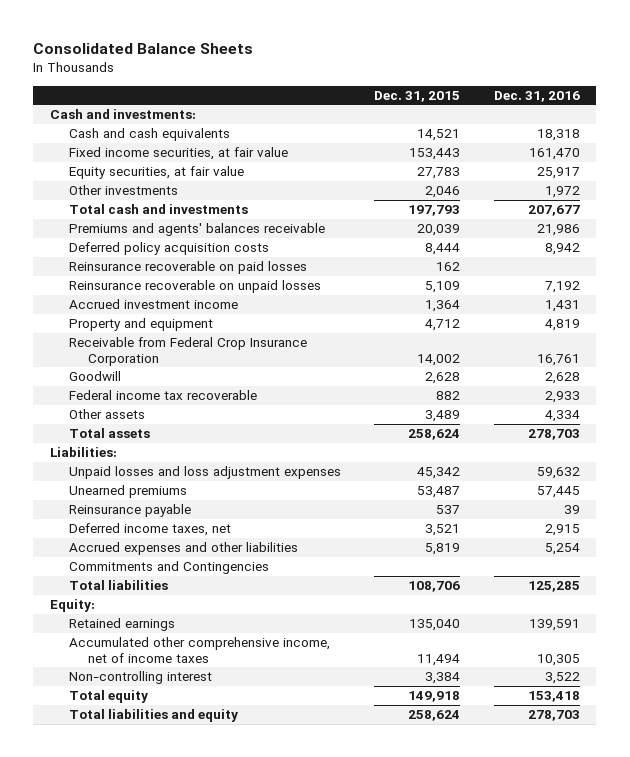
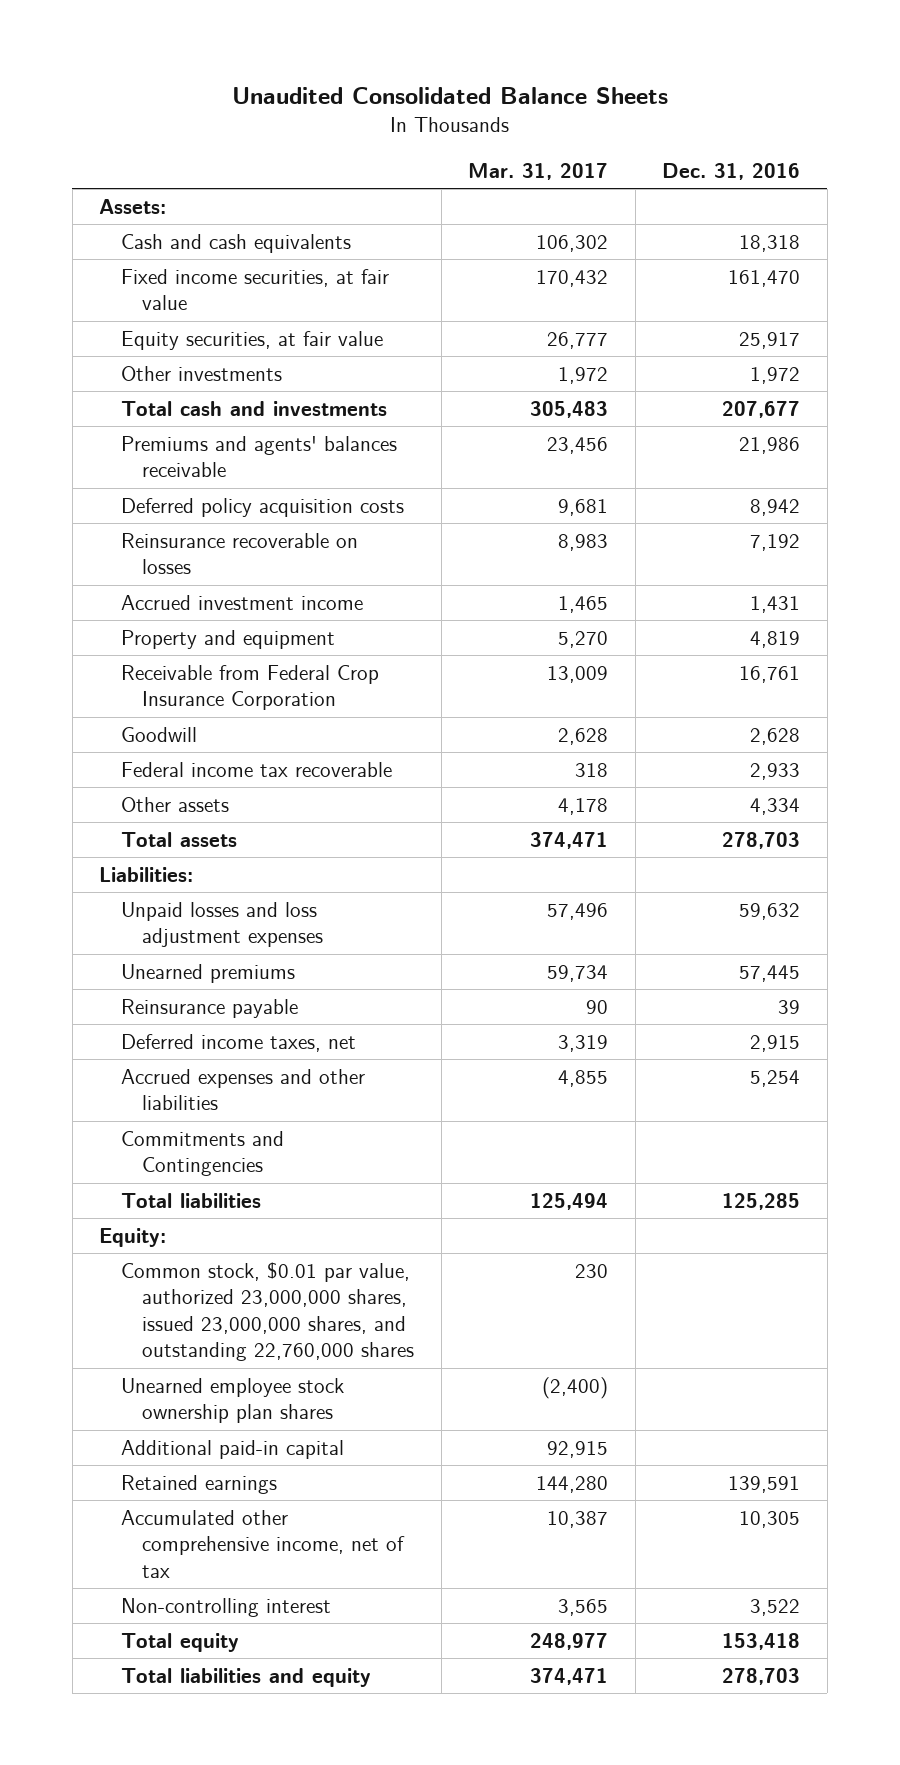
[33,43,254,55] Consolidated Balance Sheets -> [231,87,668,105] Unaudited Consolidated Balance Sheets
[374,90,461,102] Dec. 31, 2015 -> none
none -> [468,162,609,180] Mar. 31, 2017
[50,109,197,120] Cash and investments: -> none
none -> [99,198,167,214] Assets:
[68,261,307,275] Reinsurance recoverable on paid losses -> none
[68,280,321,294] Reinsurance recoverable on unpaid losses -> [120,532,358,575] Reinsurance recoverable on losses
none -> [120,1261,414,1362] Common stock, $0.01 par value, authorized 23,000,000 shares, issued 23,000,000 shares, and outstanding 22,760,000 shares
none -> [120,1377,344,1424] Unearned employee stock ownership plan shares
none -> [120,1439,344,1459] Additional paid-in capital
[68,637,330,663] Accumulated other comprehensive income, net of income taxes -> [120,1509,405,1578] Accumulated other comprehensive income, net of tax

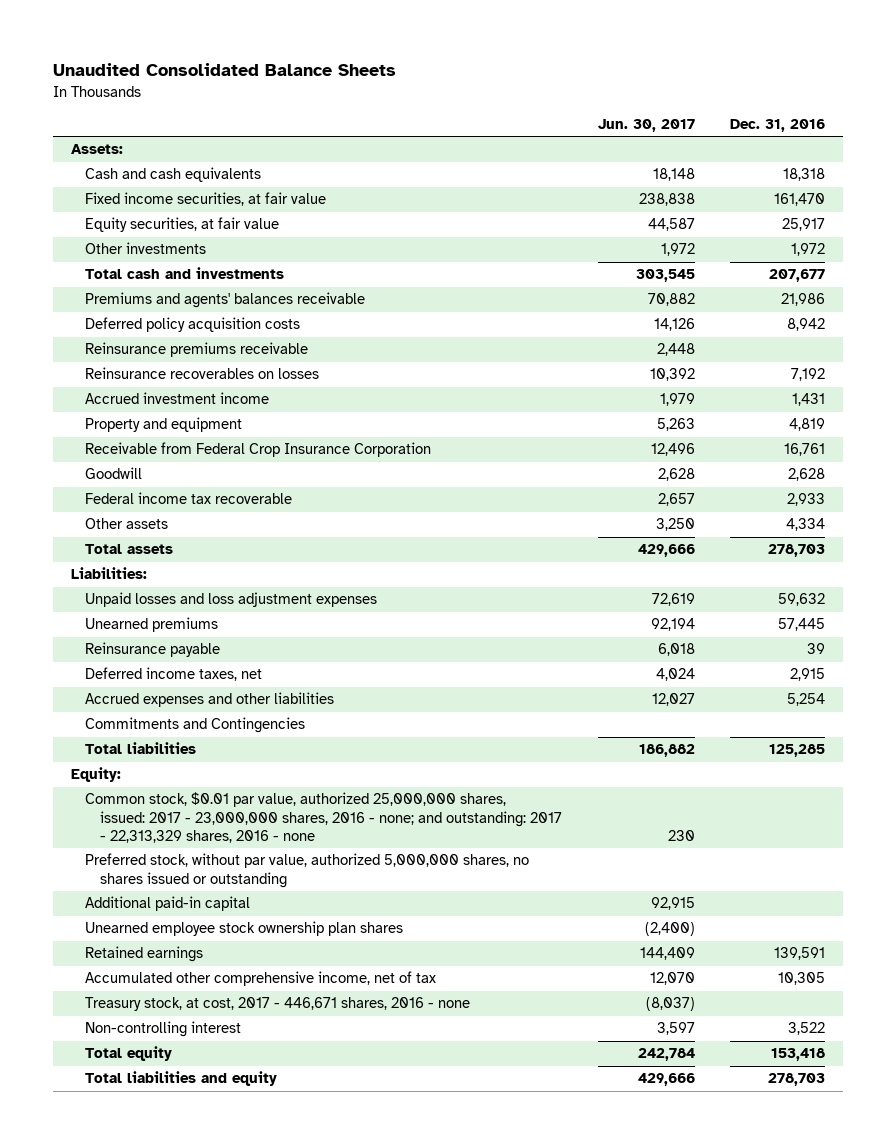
[468,162,609,180] Mar. 31, 2017 -> none
none -> [597,119,695,133] Jun. 30, 2017
none -> [85,342,309,358] Reinsurance premiums receivable
[120,532,358,575] Reinsurance recoverable on losses -> [85,367,320,380] Reinsurance recoverables on losses
[120,1261,414,1362] Common stock, $0.01 par value, authorized 23,000,000 shares, issued 23,000,000 shares, and outstanding 22,760,000 shares -> [85,792,562,844] Common stock, $0.01 par value, authorized 25,000,000 shares, issued: 2017 - 23,000,000 shares, 2016 - none; and outstanding: 2017 - 22,313,329 shares, 2016 - none
none -> [85,853,530,888] Preferred stock, without par value, authorized 5,000,000 shares, no shares issued or outstanding
[120,1377,344,1424] Unearned employee stock ownership plan shares -> [85,921,404,937] Unearned employee stock ownership plan shares
none -> [85,997,471,1012] Treasury stock, at cost, 2017 - 446,671 shares, 2016 - none

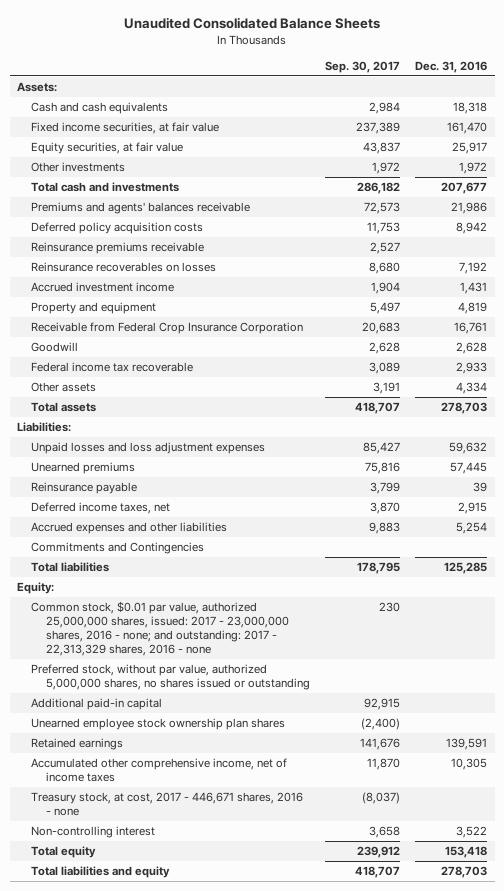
[597,119,695,133] Jun. 30, 2017 -> none
none -> [324,60,400,73] Sep. 30, 2017
[85,971,437,987] Accumulated other comprehensive income, net of tax -> [31,758,288,783] Accumulated other comprehensive income, net of income taxes

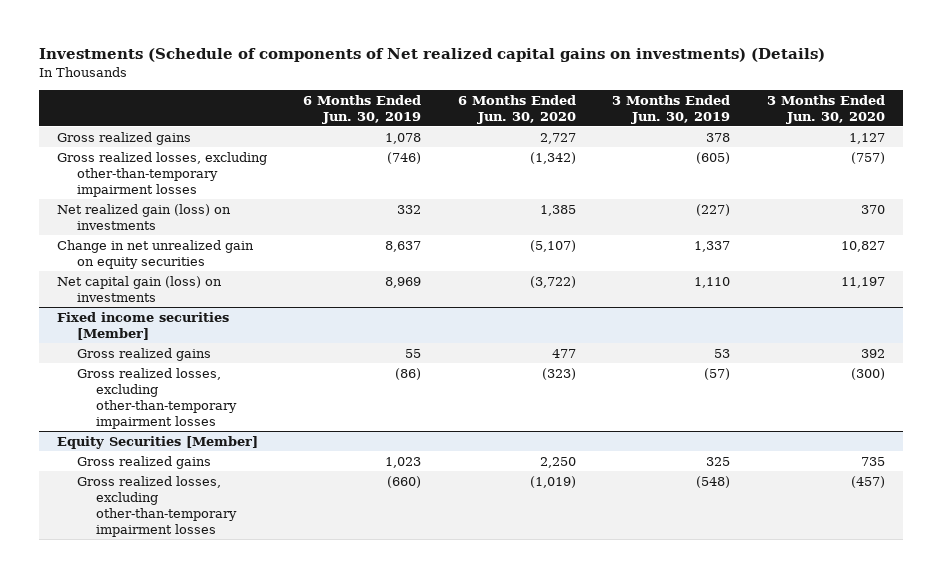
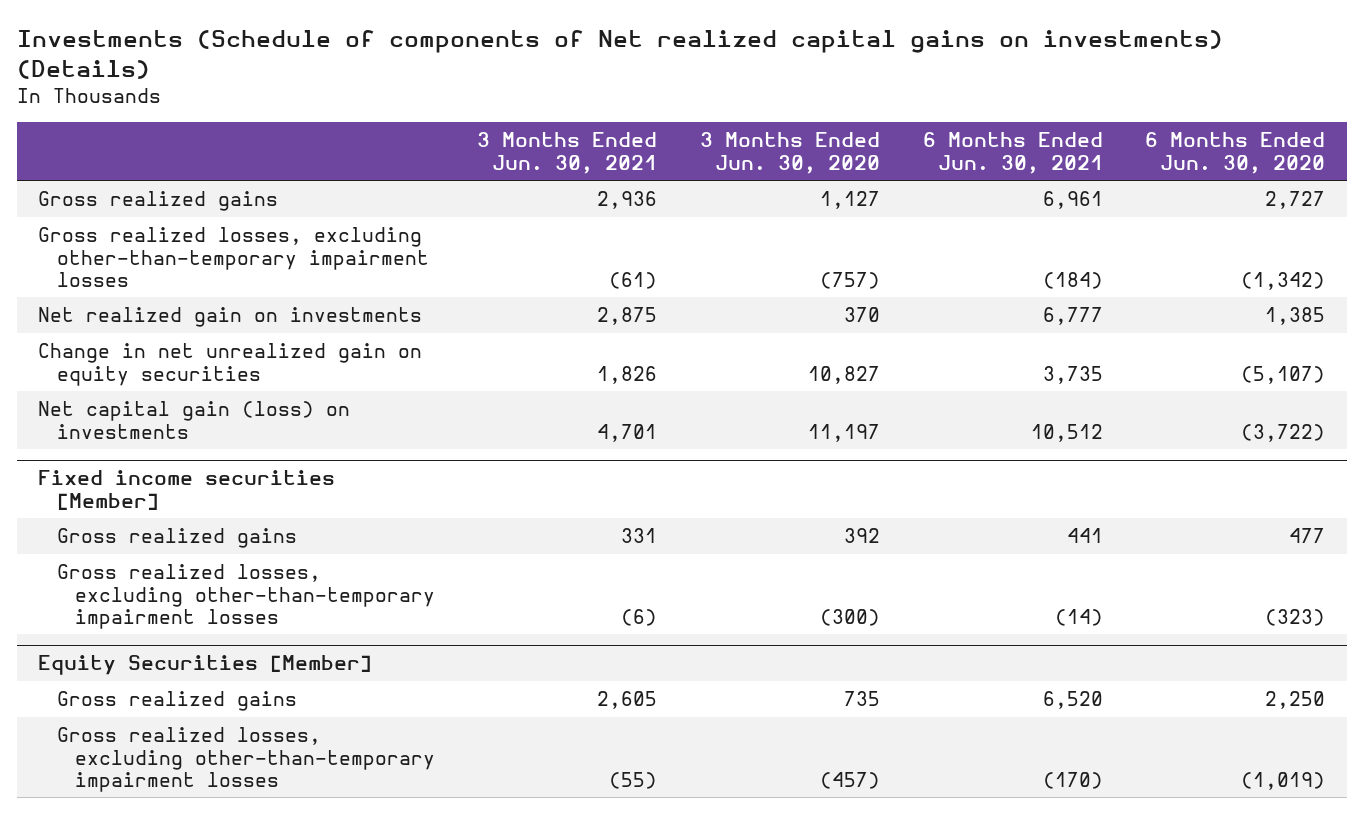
[303,94,422,124] 6 Months Ended Jun. 30, 2019 -> none
[612,94,731,124] 3 Months Ended Jun. 30, 2019 -> none
none -> [477,132,658,174] 3 Months Ended Jun. 30, 2021
none -> [922,132,1103,174] 6 Months Ended Jun. 30, 2021
[57,203,232,230] Net realized gain (loss) on investments -> [38,307,423,328] Net realized gain on investments

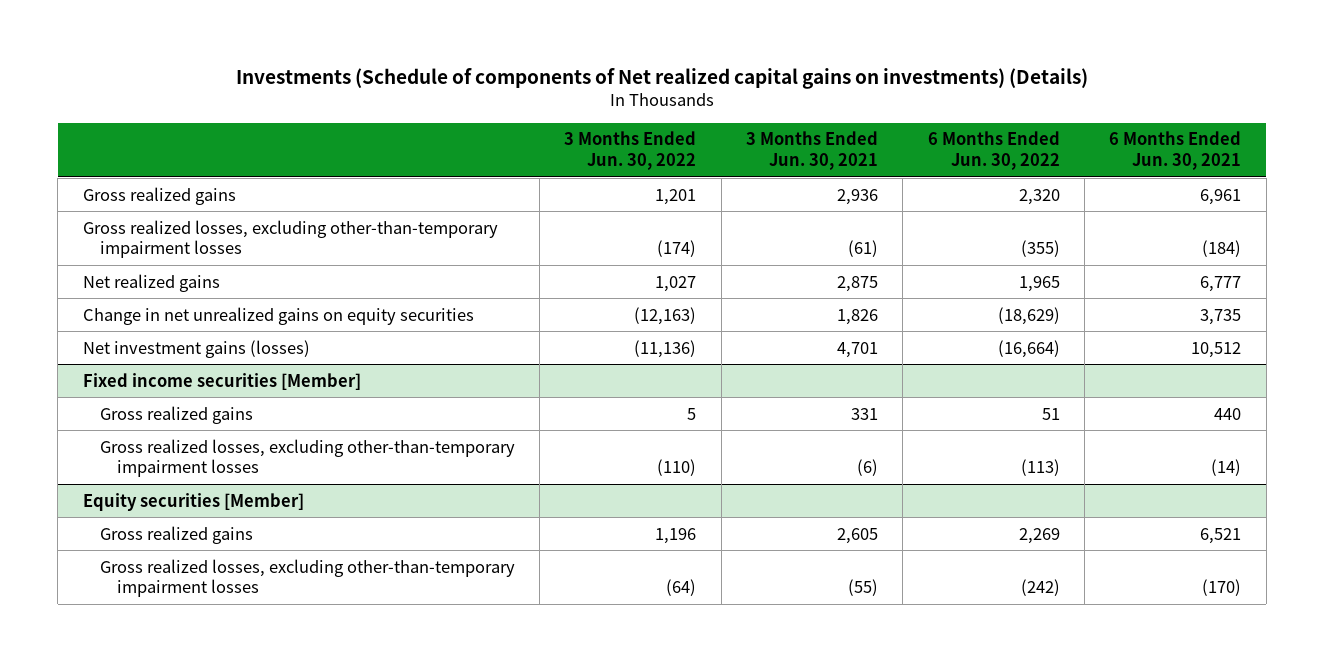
[700,132,881,174] 3 Months Ended Jun. 30, 2020 -> none
[1145,132,1326,174] 6 Months Ended Jun. 30, 2020 -> none
none -> [564,131,697,170] 3 Months Ended Jun. 30, 2022
none -> [927,131,1060,170] 6 Months Ended Jun. 30, 2022
[38,307,423,328] Net realized gain on investments -> [82,273,220,292] Net realized gains
[38,343,423,386] Change in net unrealized gain on equity securities -> [82,306,474,325] Change in net unrealized gains on equity securities
[38,401,351,439] Net capital gain (loss) on investments -> [82,339,310,358] Net investment gains (losses)
[1066,528,1103,544] 441 -> [1214,407,1242,420] 440
[38,655,373,676] Equity Securities [Member] -> [82,492,304,511] Equity securities [Member]
[1042,691,1103,710] 6,520 -> [1200,527,1242,544] 6,521

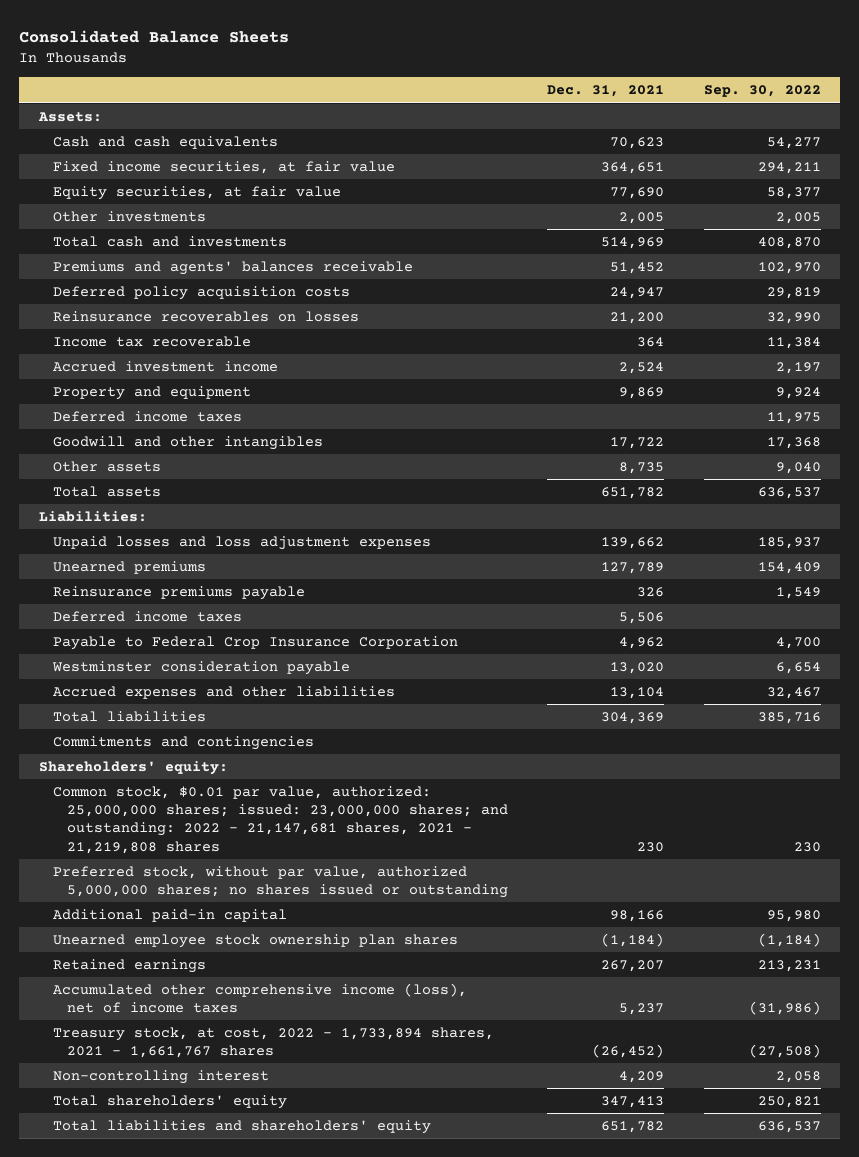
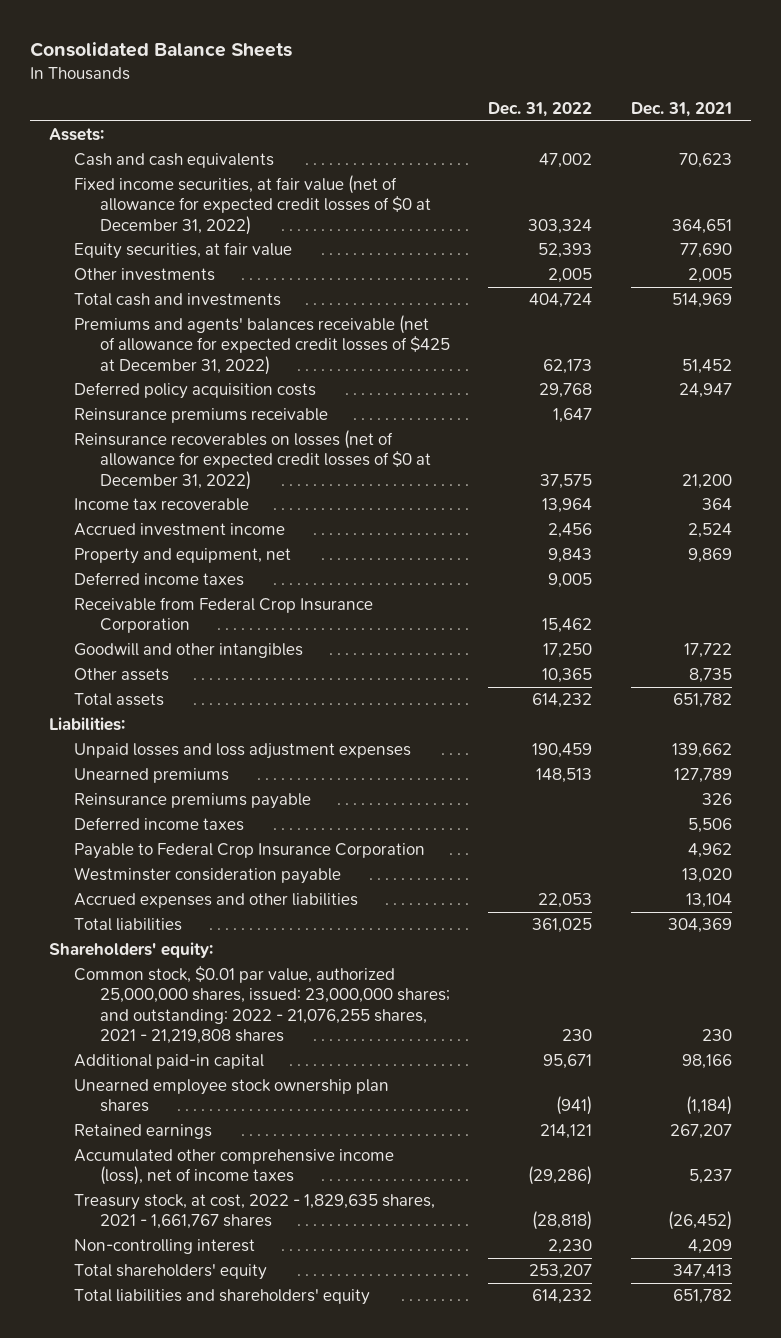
[703,85,821,98] Sep. 30, 2022 -> none
none -> [488,102,593,118] Dec. 31, 2022
[52,160,395,174] Fixed income securities, at fair value -> [74,175,431,235] Fixed income securities, at fair value (net of allowance for expected credit losses of $0 at December 31, 2022)
[52,260,413,275] Premiums and agents' balances receivable -> [74,315,450,375] Premiums and agents' balances receivable (net of allowance for expected credit losses of $425 at December 31, 2022)
none -> [74,408,329,424] Reinsurance premiums receivable
[52,310,359,322] Reinsurance recoverables on losses -> [74,430,431,490] Reinsurance recoverables on losses (net of allowance for expected credit losses of $0 at December 31, 2022)
[52,385,251,400] Property and equipment -> [74,548,292,565] Property and equipment, net
none -> [74,597,374,634] Receivable from Federal Crop Insurance Corporation
[52,735,314,750] Commitments and contingencies -> none
[52,865,508,899] Preferred stock, without par value, authorized 5,000,000 shares; no shares issued or outstanding -> none
[52,785,508,854] Common stock, $0.01 par value, authorized: 25,000,000 shares; issued: 23,000,000 shares; and outstanding: 2022 - 21,147,681 shares, 2021 - 21,219,808 shares -> [74,966,450,1045] Common stock, $0.01 par value, authorized 25,000,000 shares, issued: 23,000,000 shares; and outstanding: 2022 - 21,076,255 shares, 2021 - 21,219,808 shares
[52,1026,494,1059] Treasury stock, at cost, 2022 - 1,733,894 shares, 2021 - 1,661,767 shares -> [74,1194,436,1230] Treasury stock, at cost, 2022 - 1,829,635 shares, 2021 - 1,661,767 shares

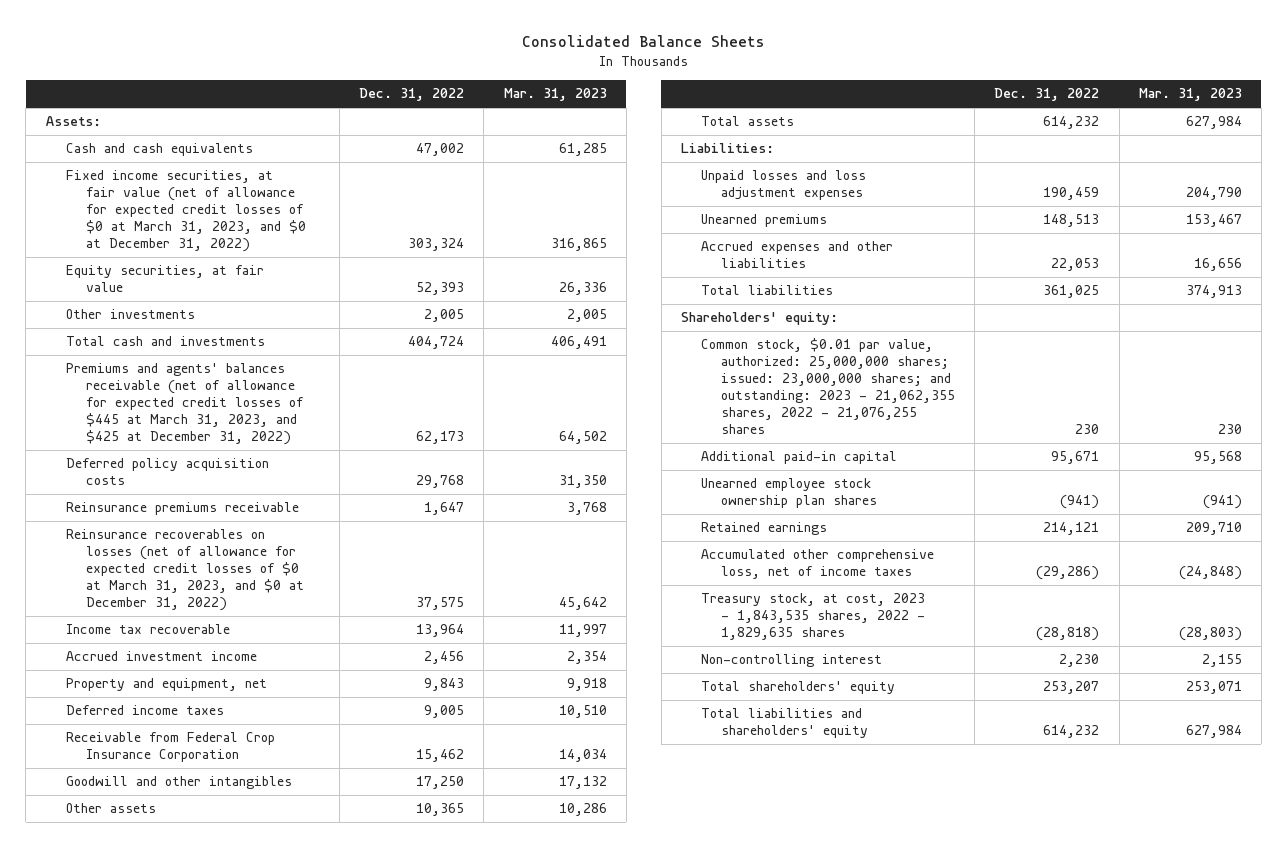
[630,102,732,118] Dec. 31, 2021 -> none
none -> [503,88,607,102] Mar. 31, 2023
[74,175,431,235] Fixed income securities, at fair value (net of allowance for expected credit losses of $0 at December 31, 2022) -> [65,170,306,253] Fixed income securities, at fair value (net of allowance for expected credit losses of $0 at March 31, 2023, and $0 at December 31, 2022)
[74,315,450,375] Premiums and agents' balances receivable (net of allowance for expected credit losses of $425 at December 31, 2022) -> [65,363,304,446] Premiums and agents' balances receivable (net of allowance for expected credit losses of $445 at March 31, 2023, and $425 at December 31, 2022)
[74,430,431,490] Reinsurance recoverables on losses (net of allowance for expected credit losses of $0 at December 31, 2022) -> [65,529,304,612] Reinsurance recoverables on losses (net of allowance for expected credit losses of $0 at March 31, 2023, and $0 at December 31, 2022)
[74,793,312,810] Reinsurance premiums payable -> none
[74,817,245,832] Deferred income taxes -> none
[74,843,426,860] Payable to Federal Crop Insurance Corporation -> none
[74,867,342,885] Westminster consideration payable -> none
[74,966,450,1045] Common stock, $0.01 par value, authorized 25,000,000 shares, issued: 23,000,000 shares; and outstanding: 2022 - 21,076,255 shares, 2021 - 21,219,808 shares -> [700,338,956,435] Common stock, $0.01 par value, authorized: 25,000,000 shares; issued: 23,000,000 shares; and outstanding: 2023 - 21,062,355 shares, 2022 - 21,076,255 shares
[74,1149,395,1186] Accumulated other comprehensive income (loss), net of income taxes -> [700,549,934,580] Accumulated other comprehensive loss, net of income taxes
[74,1194,436,1230] Treasury stock, at cost, 2022 - 1,829,635 shares, 2021 - 1,661,767 shares -> [700,593,926,641] Treasury stock, at cost, 2023 - 1,843,535 shares, 2022 - 1,829,635 shares

